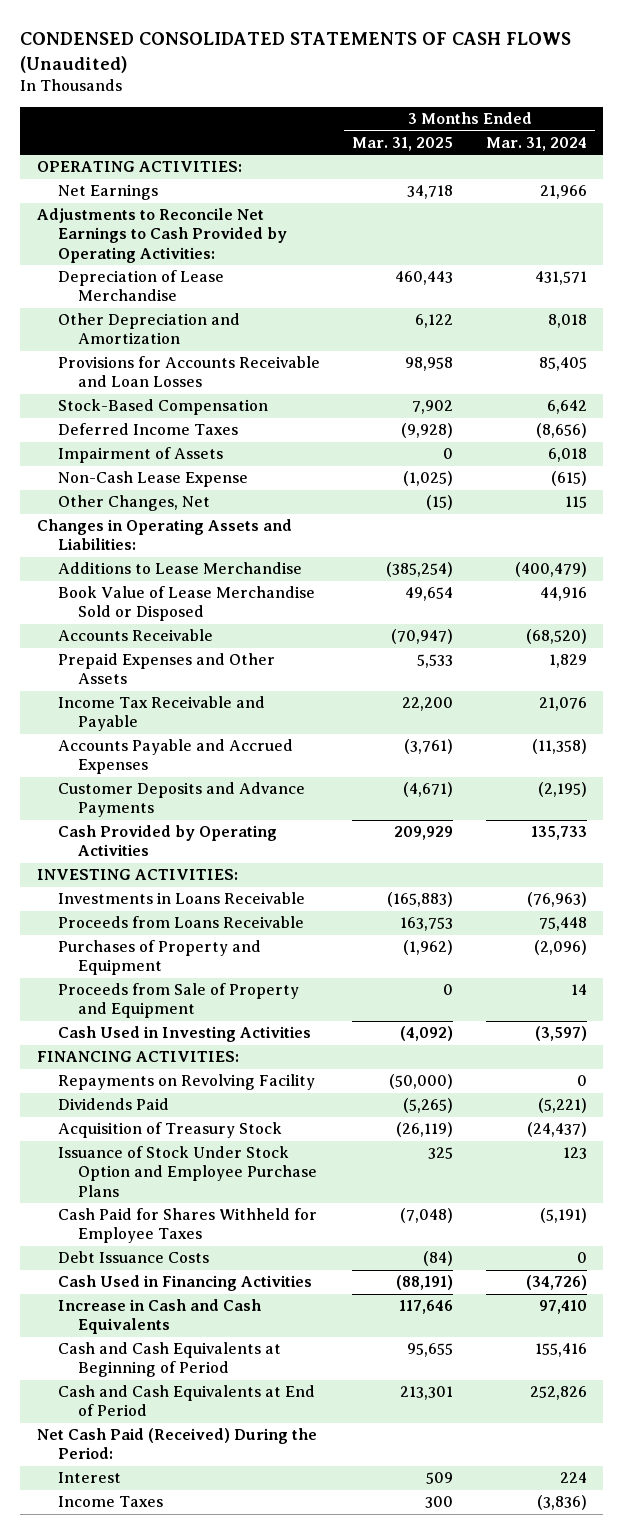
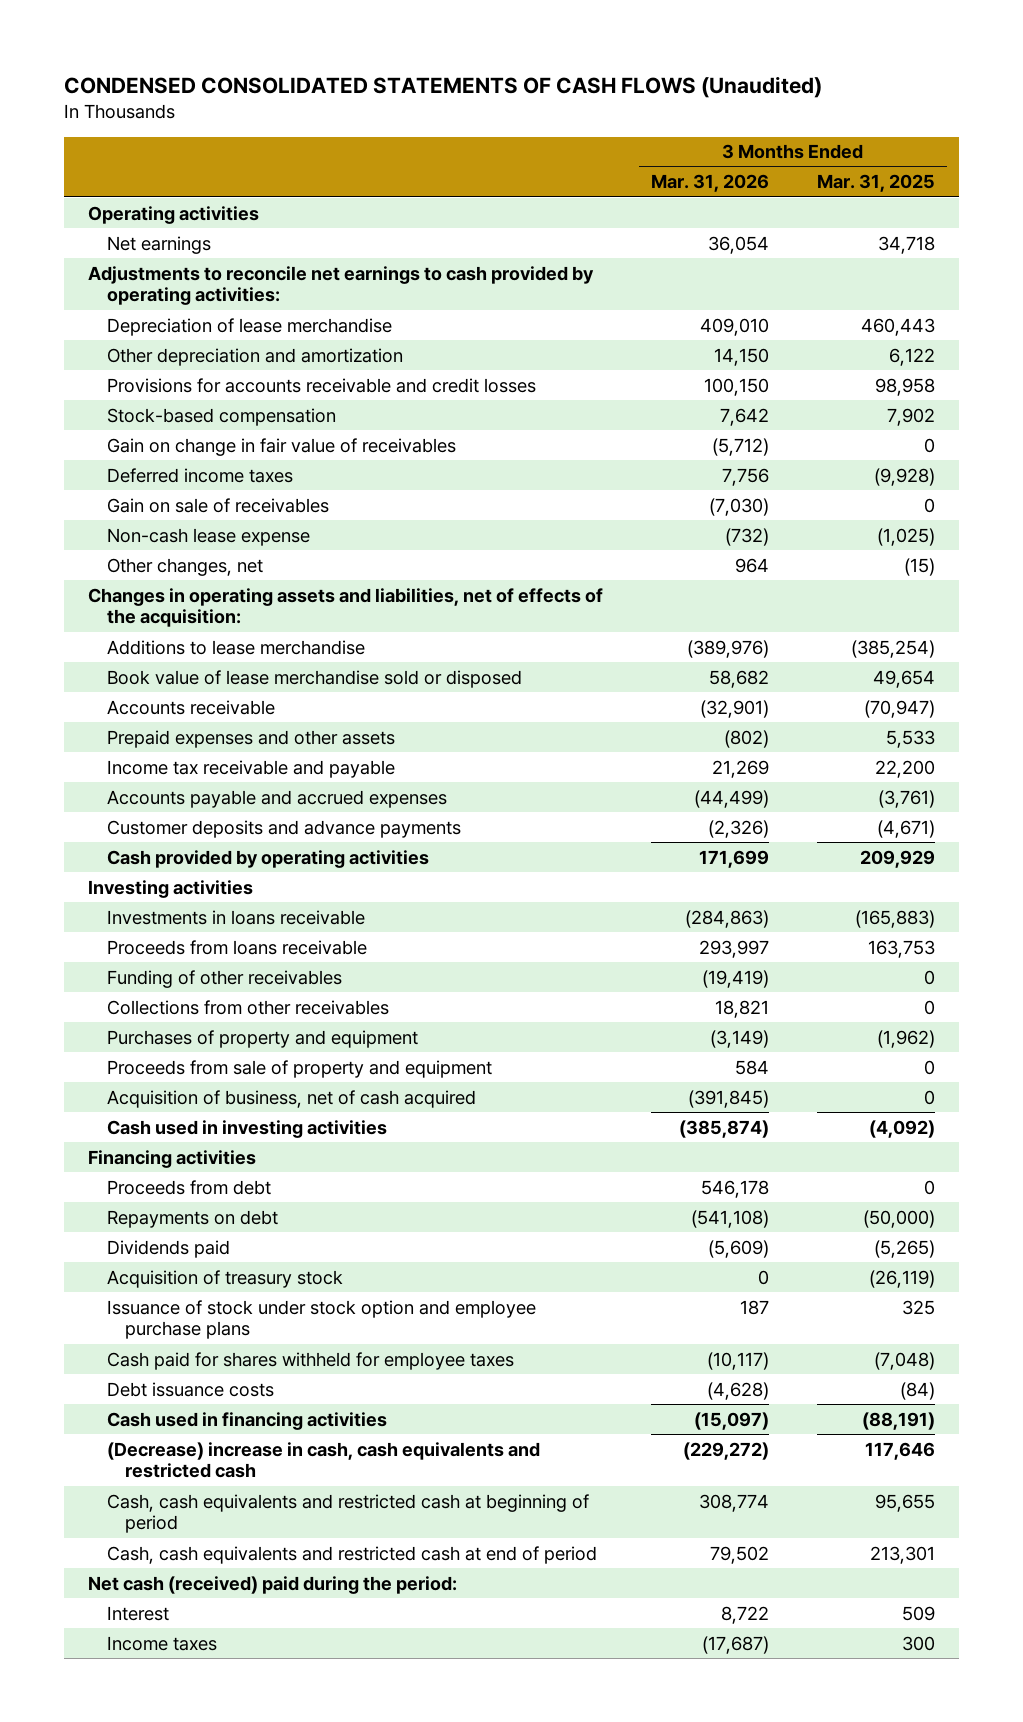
[486,136,588,151] Mar. 31, 2024 -> none
none -> [651,174,770,193] Mar. 31, 2026
[57,447,223,464] Impairment of Assets -> none
[57,1074,315,1091] Repayments on Revolving Facility -> none
[36,161,242,173] OPERATING ACTIVITIES: -> [88,205,260,224] Operating activities
[57,184,158,201] Net Earnings -> [106,235,211,254] Net earnings
[36,208,287,263] Adjustments to Reconcile Net Earnings to Cash Provided by Operating Activities: -> [88,265,595,306] Adjustments to reconcile net earnings to cash provided by operating activities:
[57,270,224,302] Depreciation of Lease Merchandise -> [106,317,392,336] Depreciation of lease merchandise
[57,313,240,345] Other Depreciation and Amortization -> [106,347,403,366] Other depreciation and amortization
[57,356,320,388] Provisions for Accounts Receivable and Loan Losses -> [106,377,536,393] Provisions for accounts receivable and credit losses
[57,399,268,416] Stock-Based Compensation -> [106,407,336,426] Stock-based compensation
none -> [106,437,456,456] Gain on change in fair value of receivables
[57,423,238,436] Deferred Income Taxes -> [106,467,293,483] Deferred income taxes
none -> [106,497,329,513] Gain on sale of receivables
[57,471,248,488] Non-Cash Lease Expense -> [106,527,310,546] Non-cash lease expense
[57,495,210,512] Other Changes, Net -> [106,557,263,576] Other changes, net
[36,519,292,551] Changes in Operating Assets and Liabilities: -> [88,587,604,628] Changes in operating assets and liabilities, net of effects of the acquisition:
[57,562,302,575] Additions to Lease Merchandise -> [106,639,365,655] Additions to lease merchandise
[57,586,315,622] Book Value of Lease Merchandise Sold or Disposed -> [106,669,522,688] Book value of lease merchandise sold or disposed
[57,629,213,642] Accounts Receivable -> [106,699,275,715] Accounts receivable
[57,653,275,685] Prepaid Expenses and Other Assets -> [106,729,395,748] Prepaid expenses and other assets
[57,696,265,732] Income Tax Receivable and Payable -> [106,759,395,778] Income tax receivable and payable
[57,739,293,775] Accounts Payable and Accrued Expenses -> [106,789,447,808] Accounts payable and accrued expenses
[57,782,305,818] Customer Deposits and Advance Payments -> [106,819,461,838] Customer deposits and advance payments
[57,825,277,857] Cash Provided by Operating Activities -> [106,849,429,868] Cash provided by operating activities
[36,869,238,881] INVESTING ACTIVITIES: -> [88,879,254,898] Investing activities
[57,892,305,905] Investments in Loans Receivable -> [106,909,365,925] Investments in loans receivable
[57,916,304,929] Proceeds from Loans Receivable -> [106,939,367,955] Proceeds from loans receivable
none -> [106,969,342,988] Funding of other receivables
none -> [106,999,389,1015] Collections from other receivables
[57,940,261,976] Purchases of Property and Equipment -> [106,1029,418,1048] Purchases of property and equipment
[57,983,299,1019] Proceeds from Sale of Property and Equipment -> [106,1059,492,1078] Proceeds from sale of property and equipment
none -> [106,1089,476,1108] Acquisition of business, net of cash acquired
[57,1026,311,1043] Cash Used in Investing Activities -> [106,1119,387,1138] Cash used in investing activities
[36,1051,239,1063] FINANCING ACTIVITIES: -> [88,1149,257,1168] Financing activities
none -> [106,1179,271,1195] Proceeds from debt
none -> [106,1209,278,1228] Repayments on debt
[57,1098,169,1111] Dividends Paid -> [106,1239,230,1258] Dividends paid
[57,1122,282,1139] Acquisition of Treasury Stock -> [106,1269,343,1288] Acquisition of treasury stock
[57,1146,318,1197] Issuance of Stock Under Stock Option and Employee Purchase Plans -> [106,1299,536,1340] Issuance of stock under stock option and employee purchase plans
[57,1208,317,1244] Cash Paid for Shares Withheld for Employee Taxes -> [106,1351,514,1370] Cash paid for shares withheld for employee taxes
[57,1251,209,1264] Debt Issuance Costs -> [106,1381,274,1397] Debt issuance costs
[57,1275,312,1292] Cash Used in Financing Activities -> [106,1411,387,1430] Cash used in financing activities
[57,1299,261,1335] Increase in Cash and Cash Equivalents -> [106,1441,540,1479] (Decrease) increase in cash, cash equivalents and restricted cash
[57,1342,281,1378] Cash and Cash Equivalents at Beginning of Period -> [106,1493,589,1534] Cash, cash equivalents and restricted cash at beginning of period
[57,1385,315,1417] Cash and Cash Equivalents at End of Period -> [106,1545,597,1564] Cash, cash equivalents and restricted cash at end of period
[36,1428,317,1460] Net Cash Paid (Received) During the Period: -> [88,1575,458,1594] Net cash (received) paid during the period:
[57,1496,163,1508] Income Taxes -> [106,1635,217,1651] Income taxes

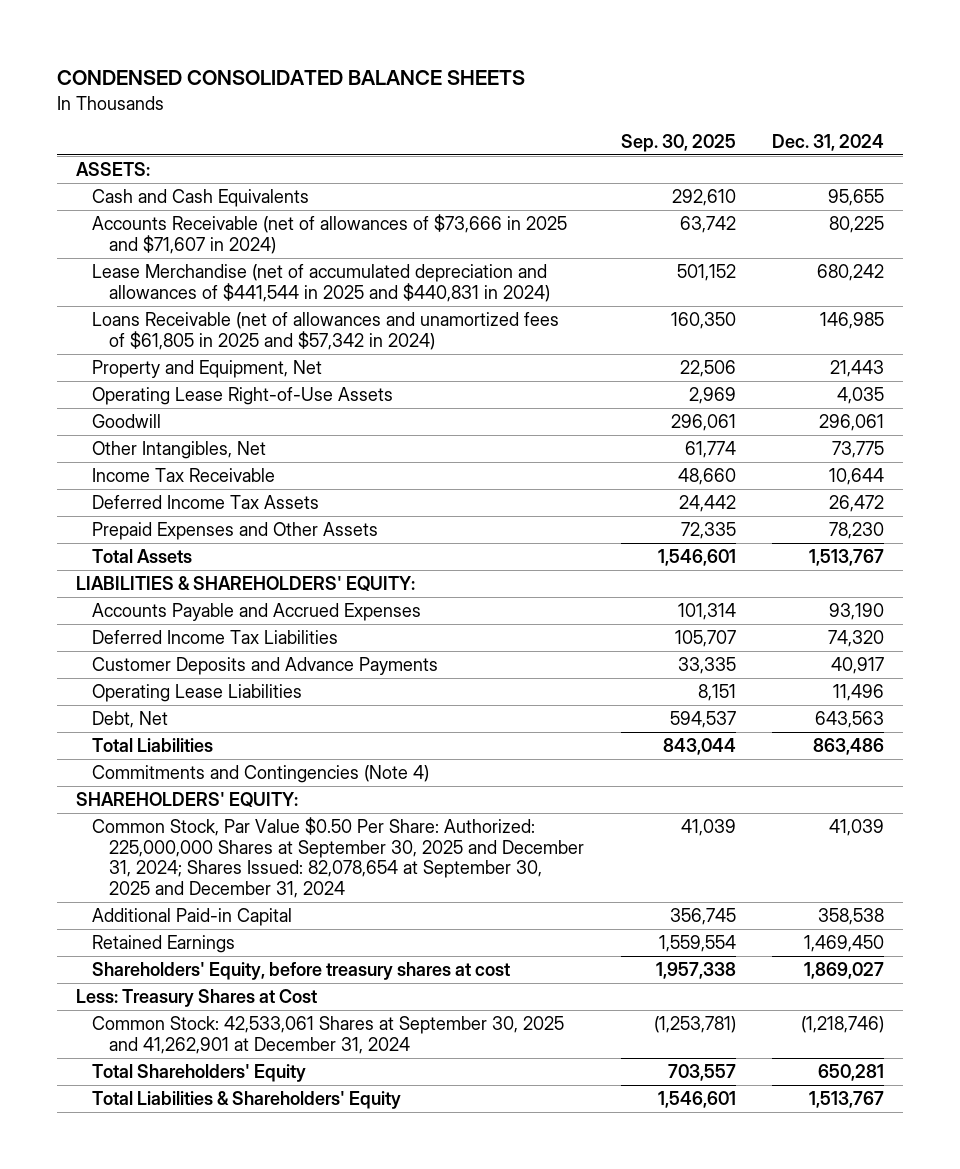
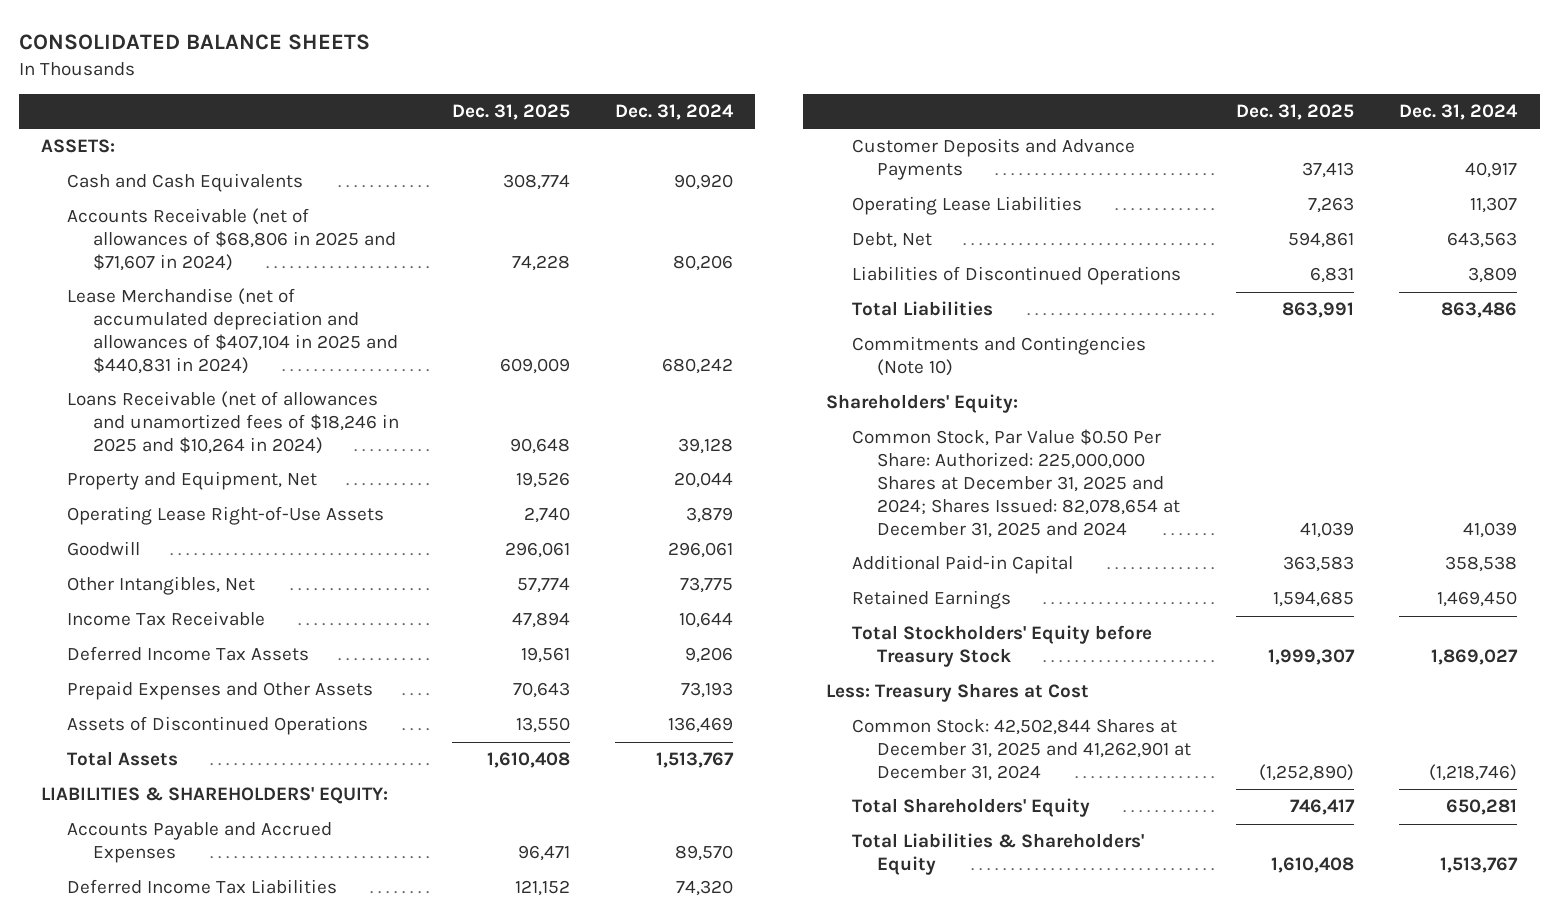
[57,70,526,86] CONDENSED CONSOLIDATED BALANCE SHEETS -> [18,33,370,50] CONSOLIDATED BALANCE SHEETS
[620,133,736,152] Sep. 30, 2025 -> none
none -> [451,104,570,121] Dec. 31, 2025
[828,189,885,207] 95,655 -> [673,174,733,191] 90,920
[92,214,568,254] Accounts Receivable (net of allowances of $73,666 in 2025 and $71,607 in 2024) -> [67,208,396,272] Accounts Receivable (net of allowances of $68,806 in 2025 and $71,607 in 2024)
[829,216,885,234] 80,225 -> [672,255,733,272] 80,206
[92,264,550,302] Lease Merchandise (net of accumulated depreciation and allowances of $441,544 in 2025 and $440,831 in 2024) -> [67,288,398,374] Lease Merchandise (net of accumulated depreciation and allowances of $407,104 in 2025 and $440,831 in 2024)
[92,312,560,350] Loans Receivable (net of allowances and unamortized fees of $61,805 in 2025 and $57,342 in 2024) -> [67,391,399,455] Loans Receivable (net of allowances and unamortized fees of $18,246 in 2025 and $10,264 in 2024)
[820,312,885,330] 146,985 -> [677,438,733,455] 39,128
[830,360,885,378] 21,443 -> [673,472,733,489] 20,044
[837,387,885,405] 4,035 -> [685,507,733,524] 3,879
[829,495,885,513] 26,472 -> [684,647,733,664] 9,206
[829,522,885,540] 78,230 -> [680,682,733,699] 73,193
none -> [67,716,369,736] Assets of Discontinued Operations
[829,603,885,621] 93,190 -> [674,845,733,862] 89,570
[833,684,885,702] 11,496 -> [1470,197,1518,214] 11,307
none -> [851,266,1181,286] Liabilities of Discontinued Operations
[92,765,430,784] Commitments and Contingencies (Note 4) -> [851,336,1146,377] Commitments and Contingencies (Note 10)
[75,792,298,808] SHAREHOLDERS' EQUITY: -> [825,394,1018,414] Shareholders' Equity:
[92,817,584,899] Common Stock, Par Value $0.50 Per Share: Authorized: 225,000,000 Shares at September 30, 2025 and December 31, 2024; Shares Issued: 82,078,654 at September 30, 2025 and December 31, 2024 -> [851,429,1181,538] Common Stock, Par Value $0.50 Per Share: Authorized: 225,000,000 Shares at December 31, 2025 and 2024; Shares Issued: 82,078,654 at December 31, 2025 and 2024
[92,962,511,981] Shareholders' Equity, before treasury shares at cost -> [851,625,1152,668] Total Stockholders' Equity before Treasury Stock
[92,1016,565,1054] Common Stock: 42,533,061 Shares at September 30, 2025 and 41,262,901 at December 31, 2024 -> [851,719,1192,782] Common Stock: 42,502,844 Shares at December 31, 2025 and 41,262,901 at December 31, 2024

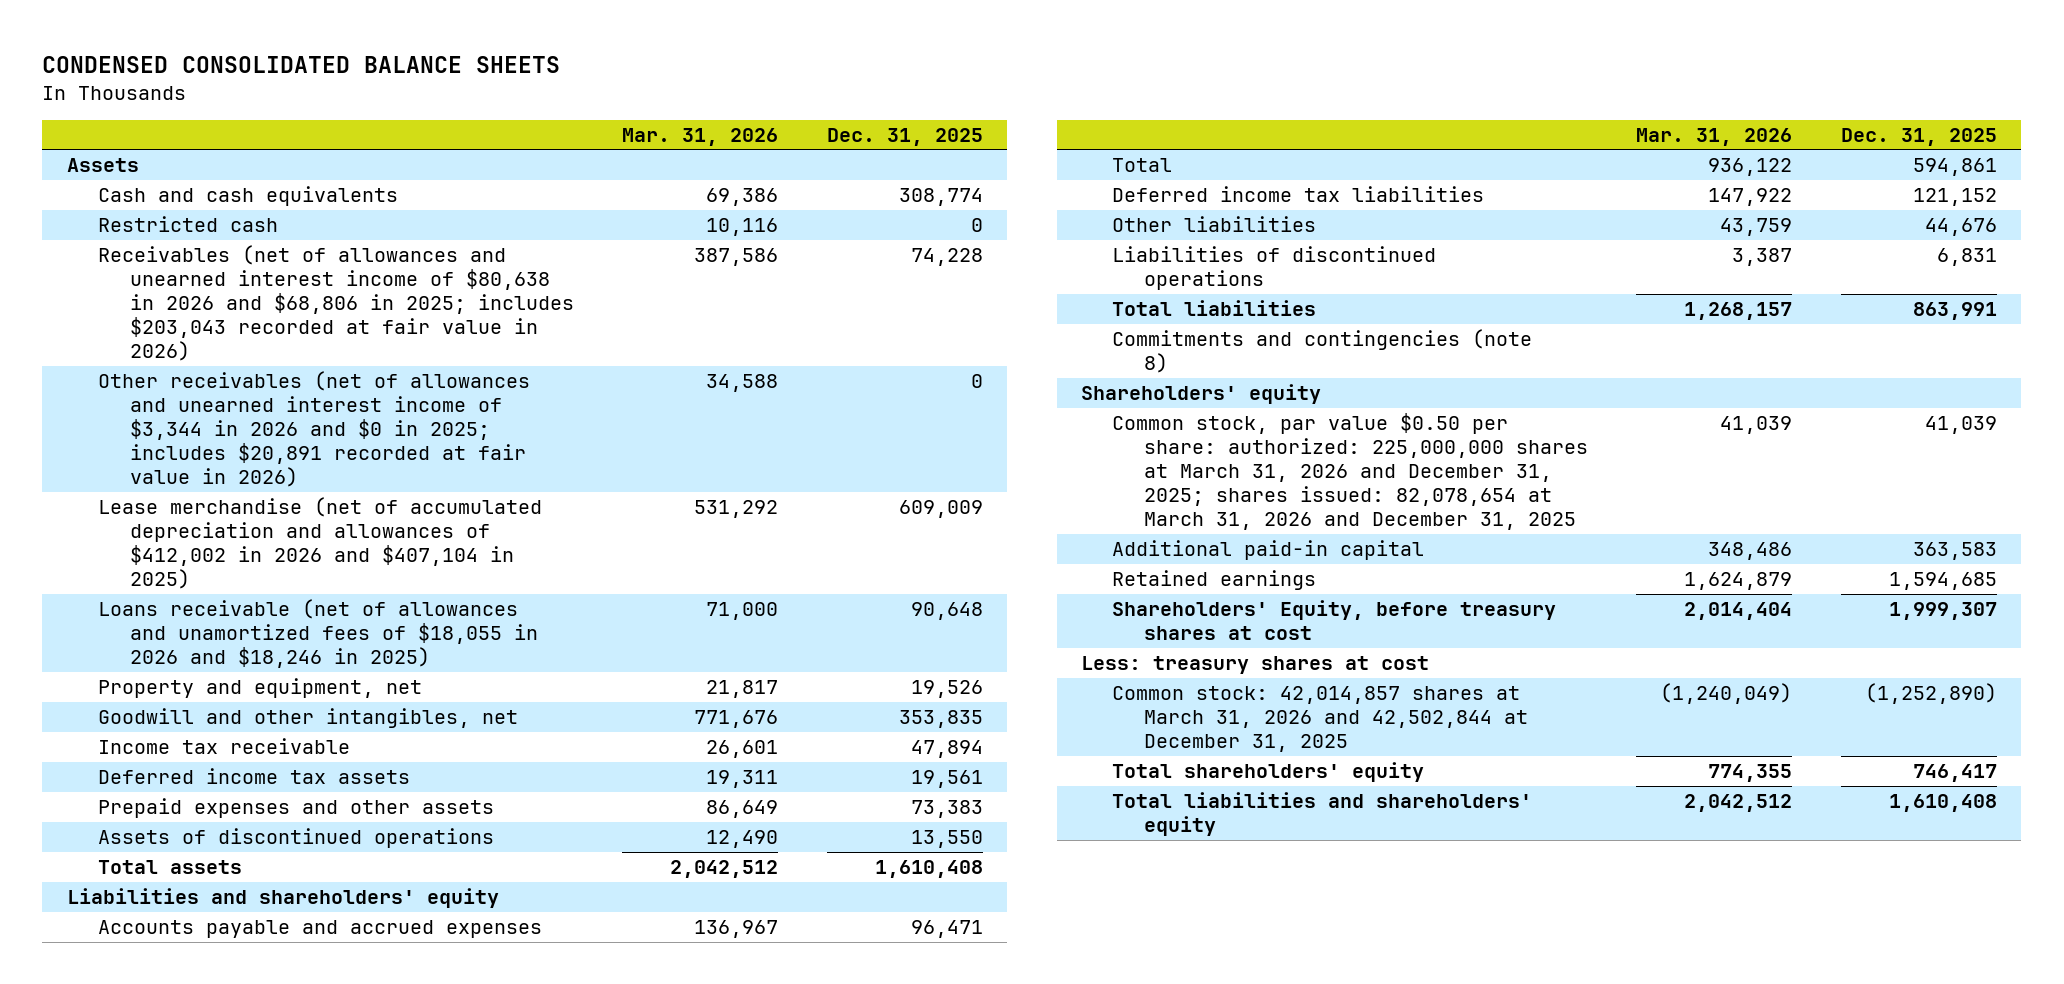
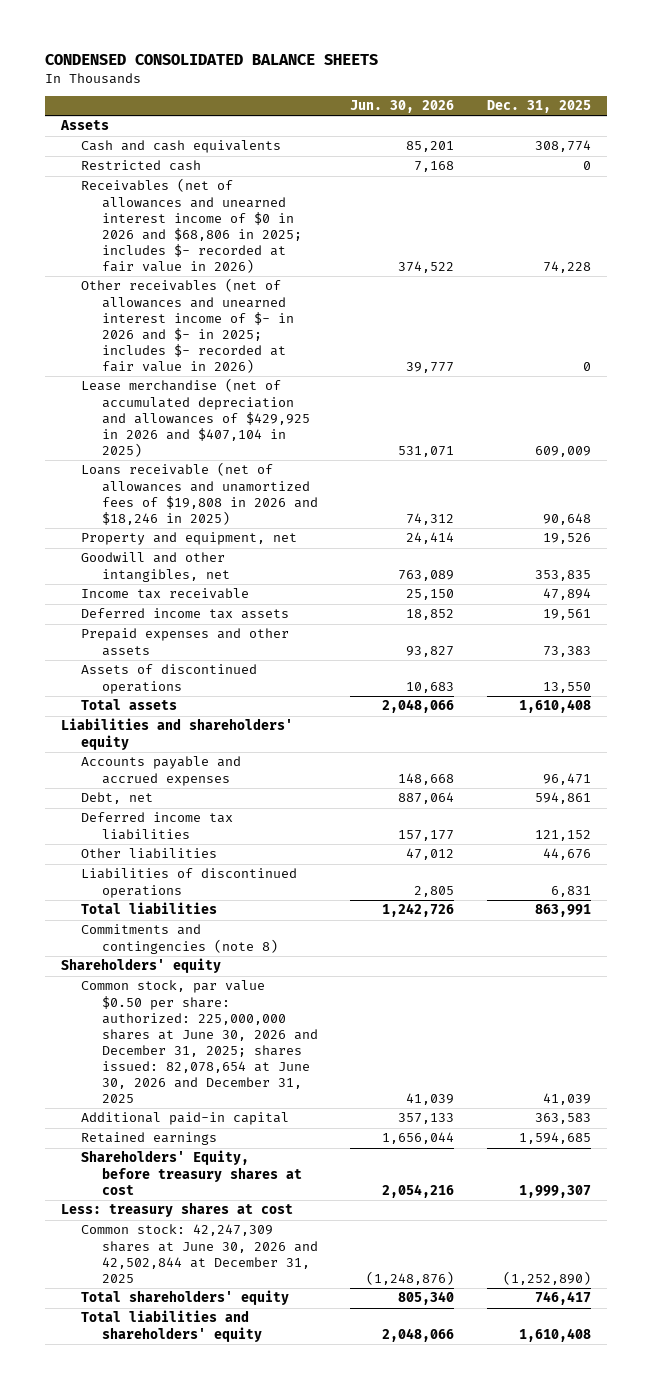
[622,127,779,146] Mar. 31, 2026 -> none
none -> [350,100,455,114] Jun. 30, 2026
[98,245,574,362] Receivables (net of allowances and unearned interest income of $80,638 in 2026 and $68,806 in 2025; includes $203,043 recorded at fair value in 2026) -> [81,178,302,273] Receivables (net of allowances and unearned interest income of $0 in 2026 and $68,806 in 2025; includes $- recorded at fair value in 2026)
[98,371,531,488] Other receivables (net of allowances and unearned interest income of $3,344 in 2026 and $0 in 2025; includes $20,891 recorded at fair value in 2026) -> [81,278,294,373] Other receivables (net of allowances and unearned interest income of $- in 2026 and $- in 2025; includes $- recorded at fair value in 2026)
[98,497,543,590] Lease merchandise (net of accumulated depreciation and allowances of $412,002 in 2026 and $407,104 in 2025) -> [81,378,310,457] Lease merchandise (net of accumulated depreciation and allowances of $429,925 in 2026 and $407,104 in 2025)
[98,599,538,669] Loans receivable (net of allowances and unamortized fees of $18,055 in 2026 and $18,246 in 2025) -> [81,462,318,525] Loans receivable (net of allowances and unamortized fees of $19,808 in 2026 and $18,246 in 2025)
[1112,158,1173,173] Total -> [81,792,154,805] Debt, net
[1112,413,1588,531] Common stock, par value $0.50 per share: authorized: 225,000,000 shares at March 31, 2026 and December 31, 2025; shares issued: 82,078,654 at March 31, 2026 and December 31, 2025 -> [81,980,318,1104] Common stock, par value $0.50 per share: authorized: 225,000,000 shares at June 30, 2026 and December 31, 2025; shares issued: 82,078,654 at June 30, 2026 and December 31, 2025
[1112,686,1528,753] Common stock: 42,014,857 shares at March 31, 2026 and 42,502,844 at December 31, 2025 -> [81,1224,318,1283] Common stock: 42,247,309 shares at June 30, 2026 and 42,502,844 at December 31, 2025

